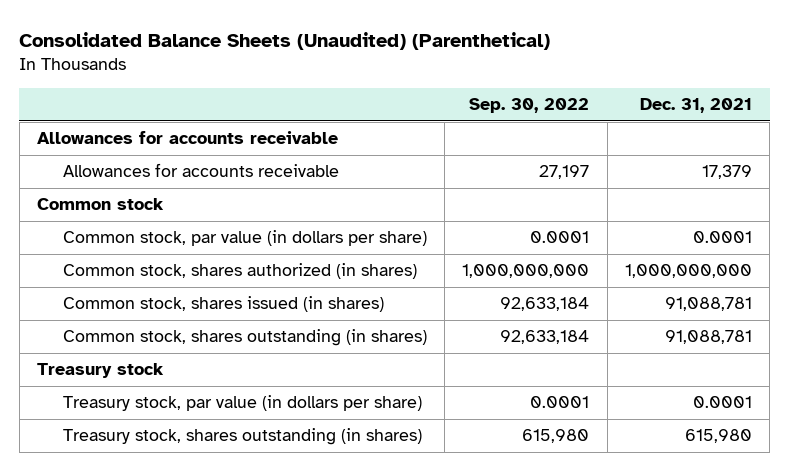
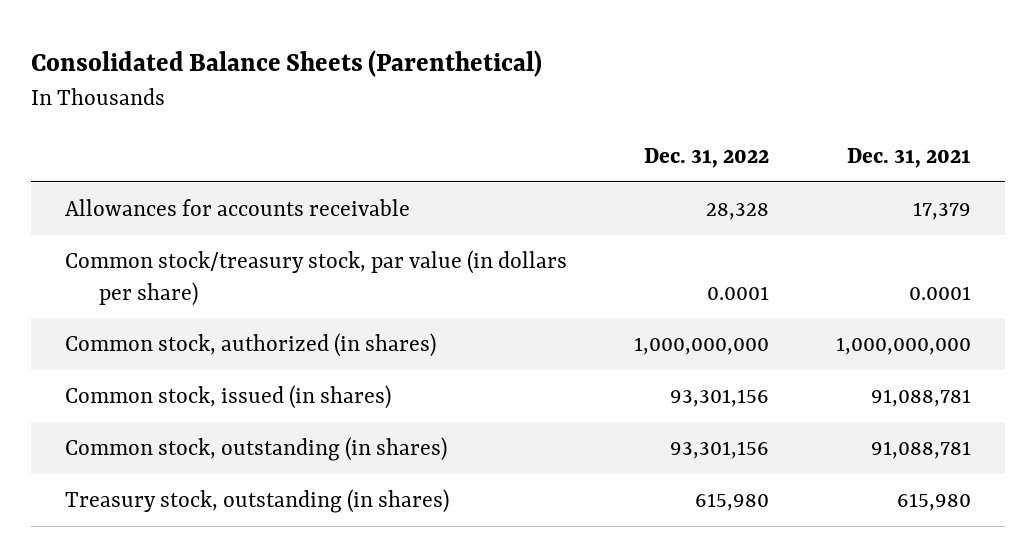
[19,31,551,50] Consolidated Balance Sheets (Unaudited) (Parenthetical) -> [31,49,543,77] Consolidated Balance Sheets (Parenthetical)
[469,98,590,114] Sep. 30, 2022 -> none
none -> [644,147,770,168] Dec. 31, 2022
[37,131,339,145] Allowances for accounts receivable -> none
[37,198,165,211] Common stock -> none
[37,363,165,379] Treasury stock -> none
[62,395,422,412] Treasury stock, par value (in dollars per share) -> none
[62,230,427,247] Common stock, par value (in dollars per share) -> [65,250,568,306] Common stock/treasury stock, par value (in dollars per share)
[62,263,417,280] Common stock, shares authorized (in shares) -> [65,333,437,358] Common stock, authorized (in shares)
[62,296,384,313] Common stock, shares issued (in shares) -> [65,385,392,410] Common stock, issued (in shares)
[62,329,427,347] Common stock, shares outstanding (in shares) -> [65,437,448,462] Common stock, outstanding (in shares)
[62,428,422,446] Treasury stock, shares outstanding (in shares) -> [65,489,450,514] Treasury stock, outstanding (in shares)

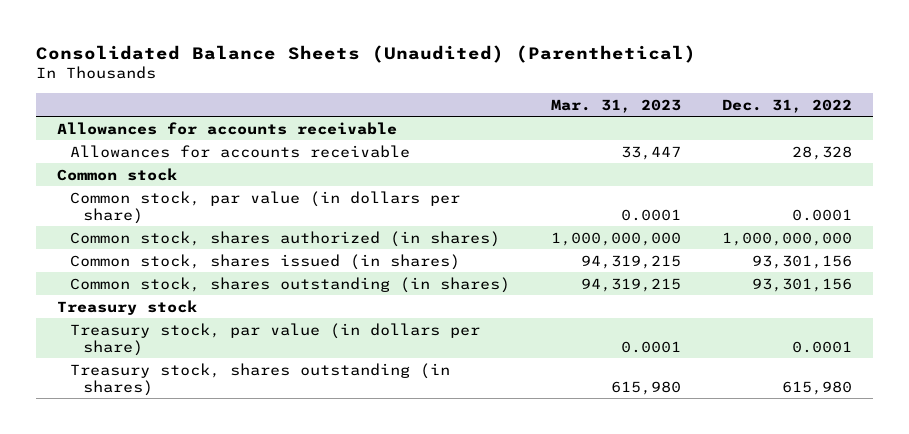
[31,49,543,77] Consolidated Balance Sheets (Parenthetical) -> [36,44,697,63] Consolidated Balance Sheets (Unaudited) (Parenthetical)
[847,147,972,168] Dec. 31, 2021 -> none
none -> [551,98,682,113] Mar. 31, 2023
none -> [56,121,397,135] Allowances for accounts receivable
none -> [56,167,177,181] Common stock
[65,250,568,306] Common stock/treasury stock, par value (in dollars per share) -> [70,190,461,224] Common stock, par value (in dollars per share)
[65,333,437,358] Common stock, authorized (in shares) -> [70,230,501,247] Common stock, shares authorized (in shares)
[65,385,392,410] Common stock, issued (in shares) -> [70,253,461,270] Common stock, shares issued (in shares)
[65,437,448,462] Common stock, outstanding (in shares) -> [70,276,511,293] Common stock, shares outstanding (in shares)
none -> [56,299,197,315] Treasury stock
none -> [70,322,481,356] Treasury stock, par value (in dollars per share)
[65,489,450,514] Treasury stock, outstanding (in shares) -> [70,362,451,396] Treasury stock, shares outstanding (in shares)

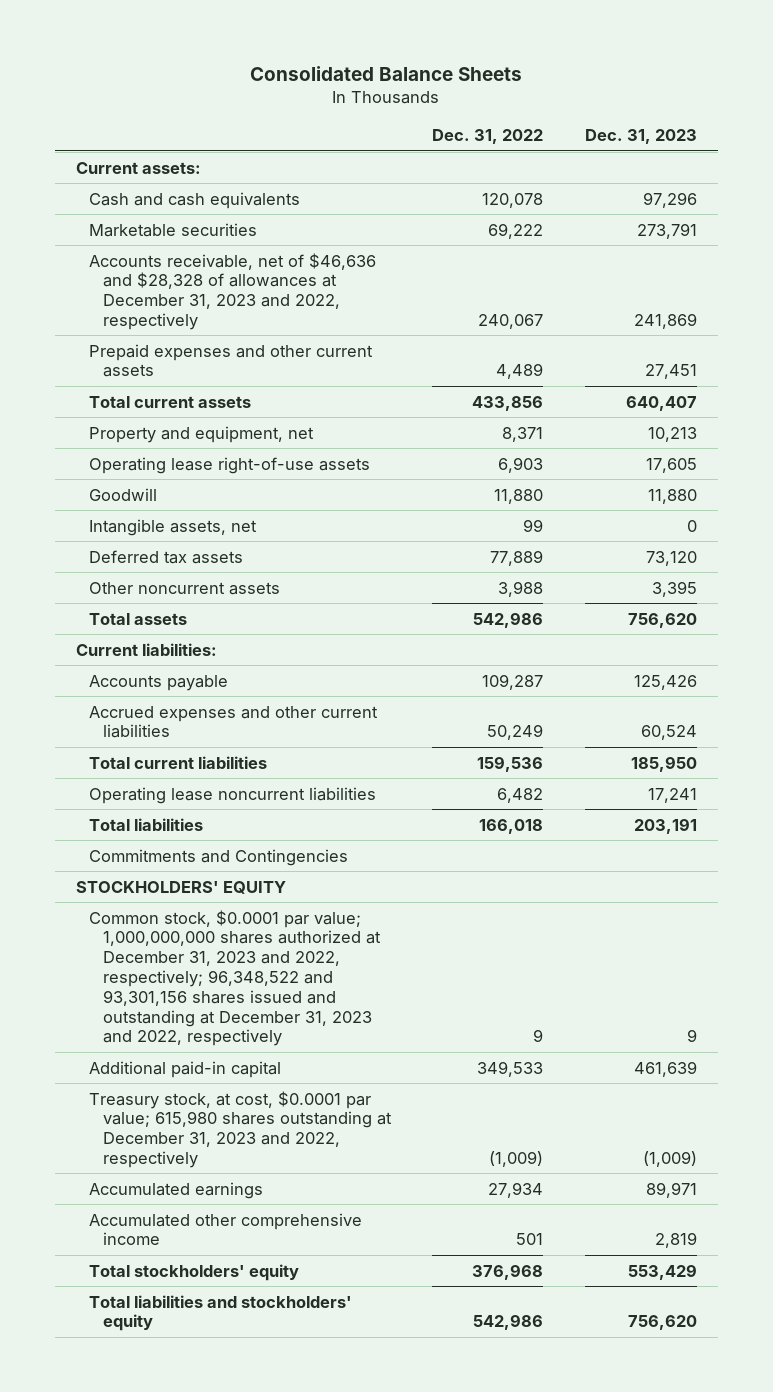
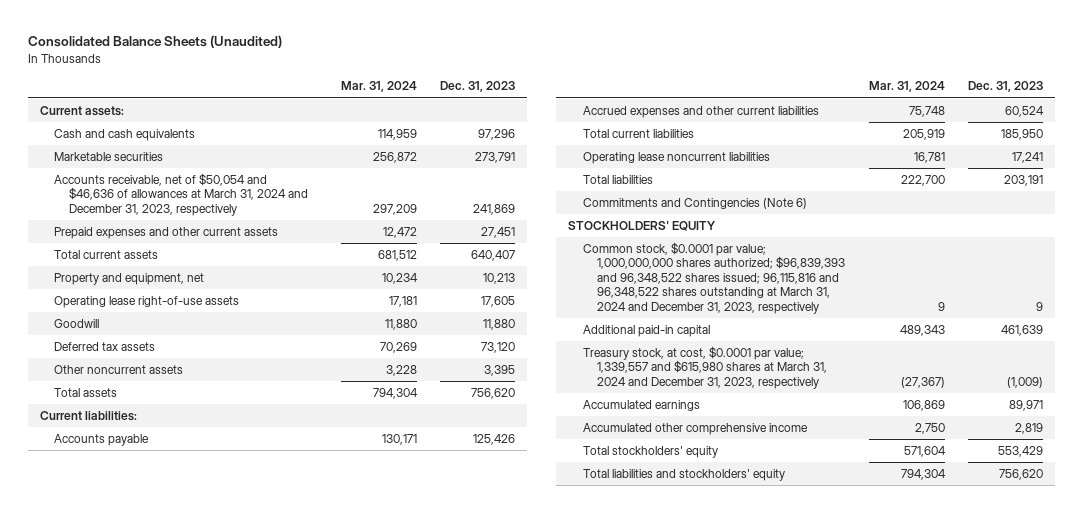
[250,65,523,81] Consolidated Balance Sheets -> [28,35,283,49] Consolidated Balance Sheets (Unaudited)
[432,129,544,145] Dec. 31, 2022 -> none
none -> [340,81,417,93] Mar. 31, 2024
[89,252,377,331] Accounts receivable, net of $46,636 and $28,328 of allowances at December 31, 2023 and 2022, respectively -> [54,172,309,216] Accounts receivable, net of $50,054 and $46,636 of allowances at March 31, 2024 and December 31, 2023, respectively
[89,518,258,536] Intangible assets, net -> none
[89,848,349,866] Commitments and Contingencies -> [582,197,807,209] Commitments and Contingencies (Note 6)
[89,909,381,1047] Common stock, $0.0001 par value; 1,000,000,000 shares authorized at December 31, 2023 and 2022, respectively; 96,348,522 and 93,301,156 shares issued and outstanding at December 31, 2023 and 2022, respectively -> [582,241,846,314] Common stock, $0.0001 par value; 1,000,000,000 shares authorized; $96,839,393 and 96,348,522 shares issued; 96,115,816 and 96,348,522 shares outstanding at March 31, 2024 and December 31, 2023, respectively
[89,1090,392,1169] Treasury stock, at cost, $0.0001 par value; 615,980 shares outstanding at December 31, 2023 and 2022, respectively -> [582,345,828,389] Treasury stock, at cost, $0.0001 par value; 1,339,557 and $615,980 shares at March 31, 2024 and December 31, 2023, respectively

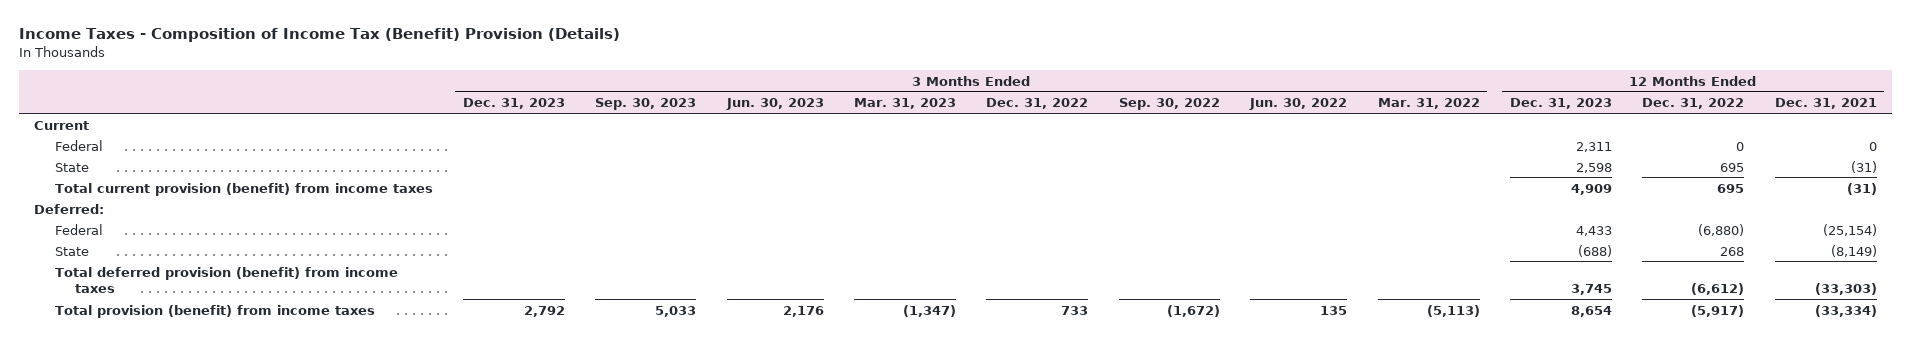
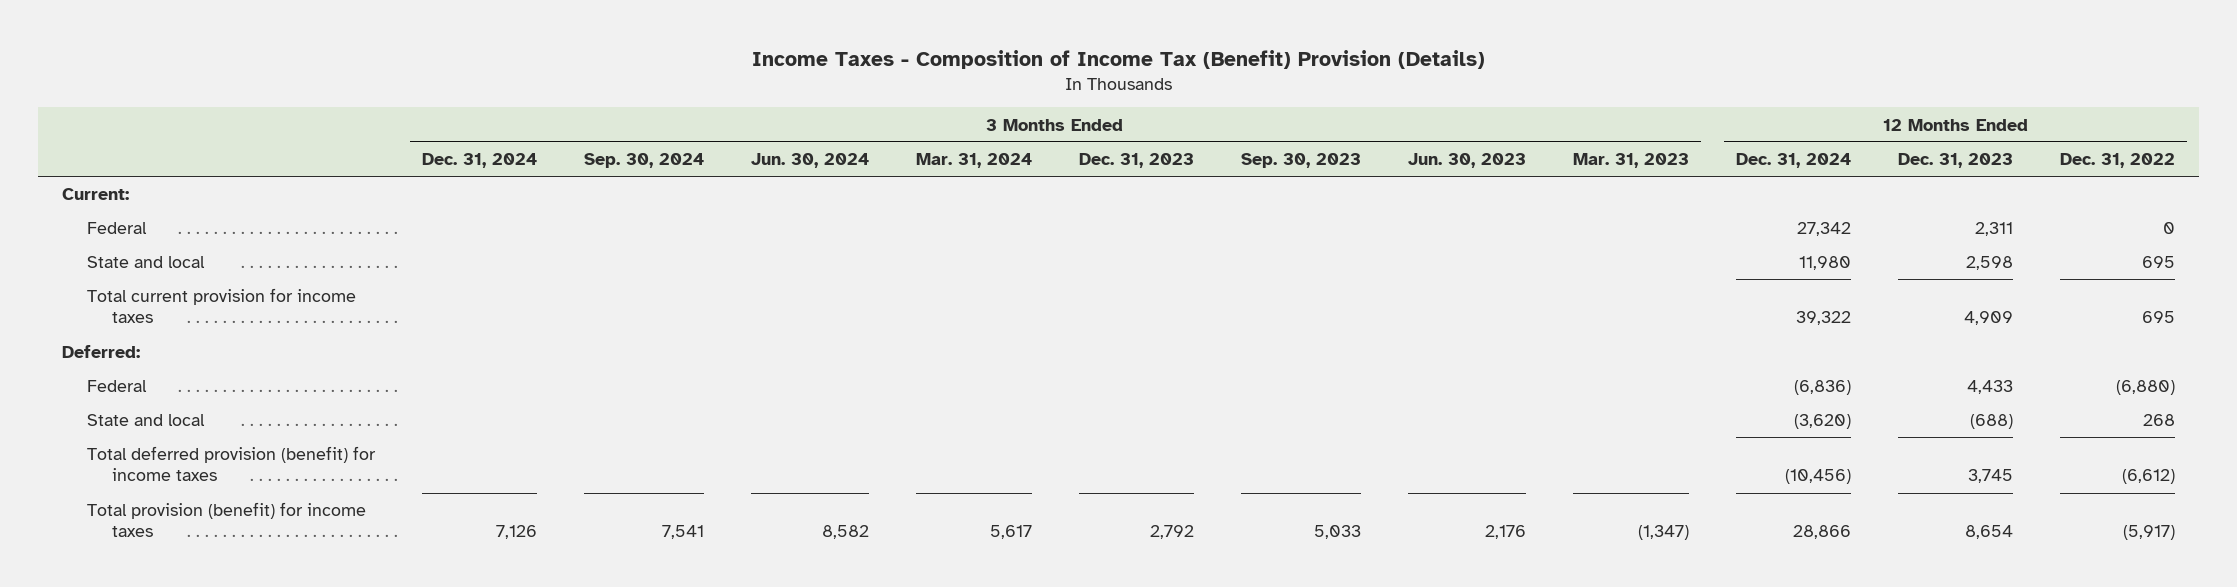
[986,98,1089,110] Dec. 31, 2022 -> none
[1118,98,1220,111] Sep. 30, 2022 -> none
[1249,98,1348,111] Jun. 30, 2022 -> none
[1377,98,1480,110] Mar. 31, 2022 -> none
[1774,98,1877,110] Dec. 31, 2021 -> none
none -> [421,152,537,168] Dec. 31, 2024
none -> [583,152,704,168] Sep. 30, 2024
none -> [750,152,869,168] Jun. 30, 2024
none -> [915,152,1032,168] Mar. 31, 2024
none -> [1736,152,1852,168] Dec. 31, 2024
[34,120,90,130] Current -> [61,188,129,201] Current:
[54,162,89,172] State -> [86,256,205,269] State and local
[54,182,433,196] Total current provision (benefit) from income taxes -> [86,288,356,324] Total current provision for income taxes
[54,246,89,256] State -> [86,414,205,427] State and local
[54,266,398,293] Total deferred provision (benefit) from income taxes -> [86,446,376,482] Total deferred provision (benefit) for income taxes
[54,304,375,318] Total provision (benefit) from income taxes -> [86,502,366,538] Total provision (benefit) for income taxes

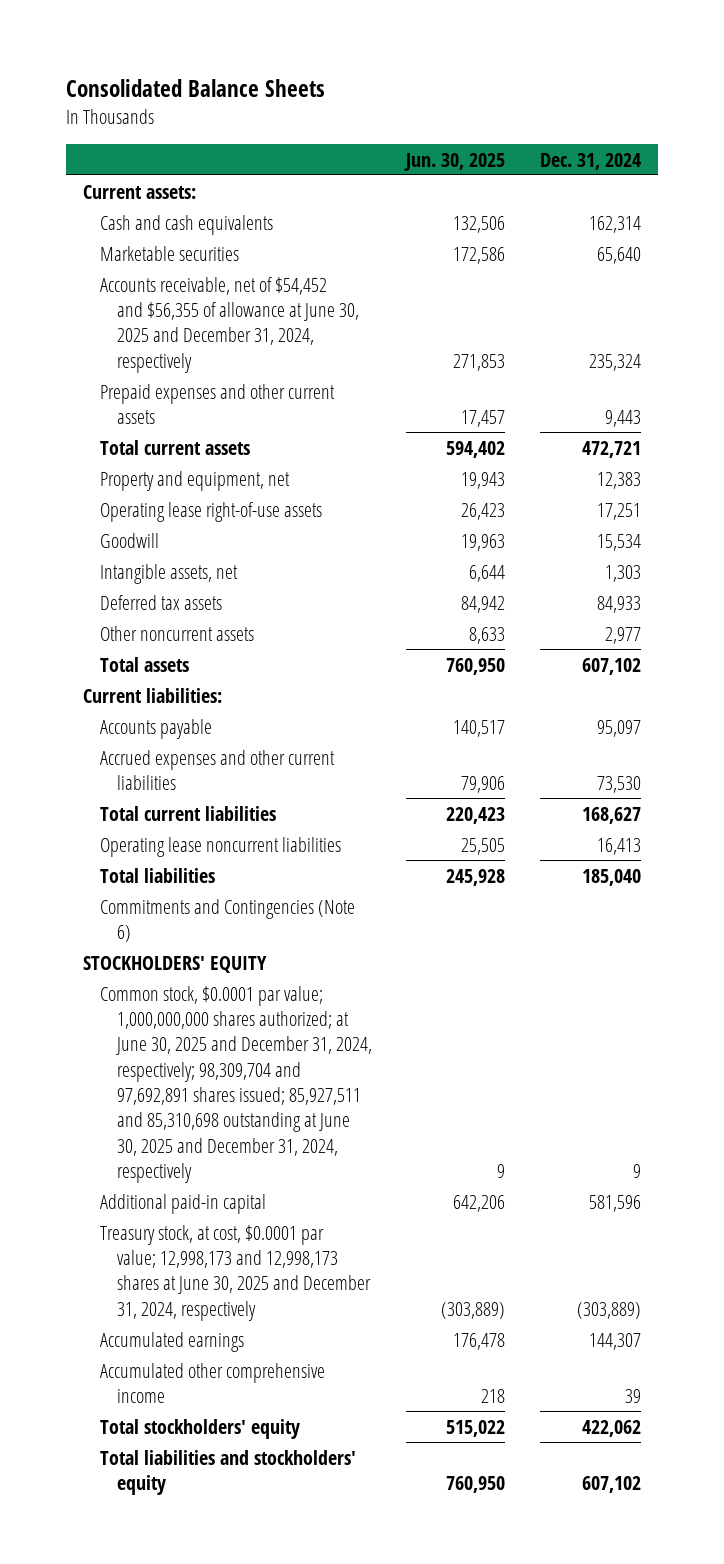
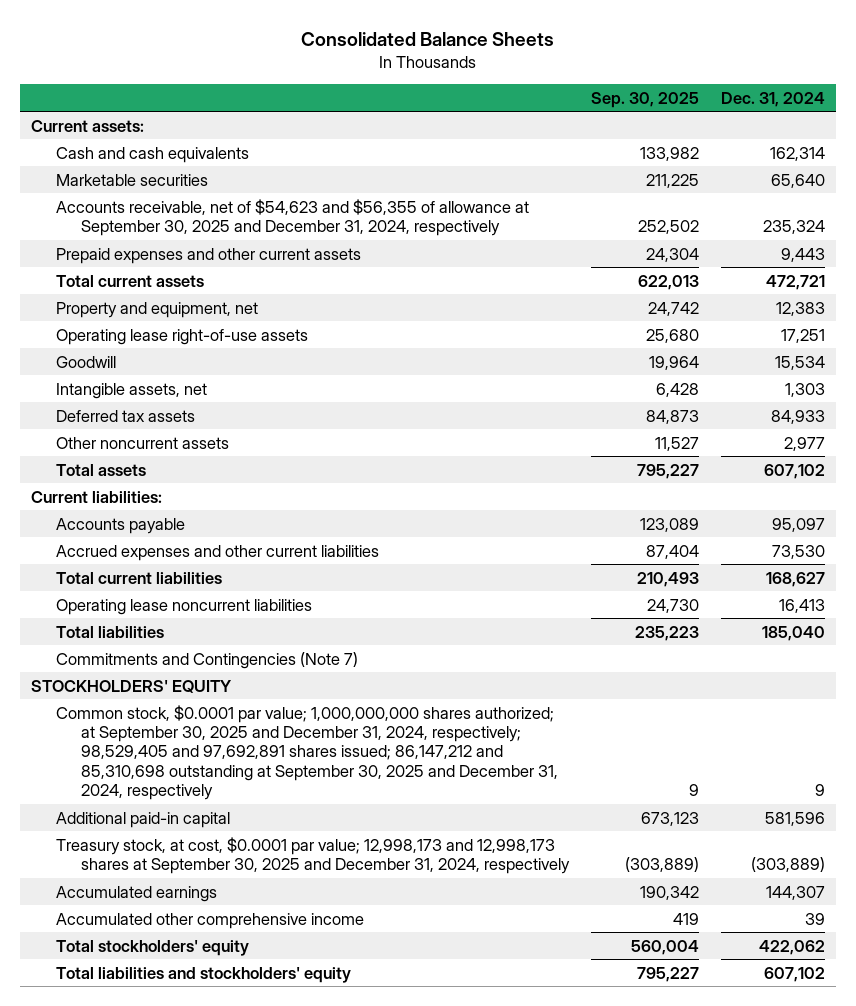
[404,152,506,171] Jun. 30, 2025 -> none
none -> [591,91,700,108] Sep. 30, 2025
[99,276,359,373] Accounts receivable, net of $54,452 and $56,355 of allowance at June 30, 2025 and December 31, 2024, respectively -> [56,198,530,237] Accounts receivable, net of $54,623 and $56,355 of allowance at September 30, 2025 and December 31, 2024, respectively
[99,898,355,942] Commitments and Contingencies (Note 6) -> [56,651,359,669] Commitments and Contingencies (Note 7)
[99,985,372,1184] Common stock, $0.0001 par value; 1,000,000,000 shares authorized; at June 30, 2025 and December 31, 2024, respectively; 98,309,704 and 97,692,891 shares issued; 85,927,511 and 85,310,698 outstanding at June 30, 2025 and December 31, 2024, respectively -> [56,704,559,801] Common stock, $0.0001 par value; 1,000,000,000 shares authorized; at September 30, 2025 and December 31, 2024, respectively; 98,529,405 and 97,692,891 shares issued; 86,147,212 and 85,310,698 outstanding at September 30, 2025 and December 31, 2024, respectively
[99,1224,371,1321] Treasury stock, at cost, $0.0001 par value; 12,998,173 and 12,998,173 shares at June 30, 2025 and December 31, 2024, respectively -> [56,836,571,875] Treasury stock, at cost, $0.0001 par value; 12,998,173 and 12,998,173 shares at September 30, 2025 and December 31, 2024, respectively

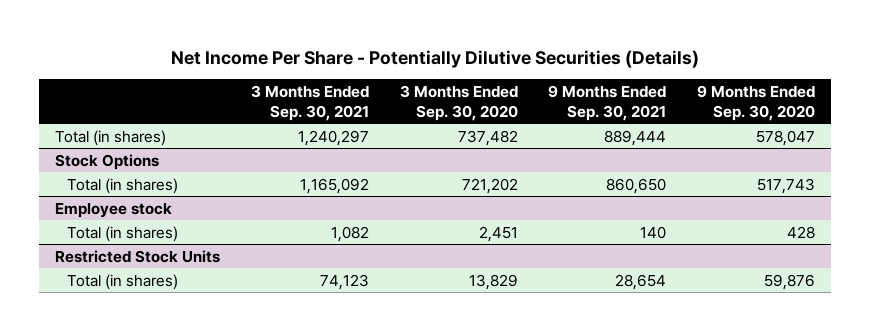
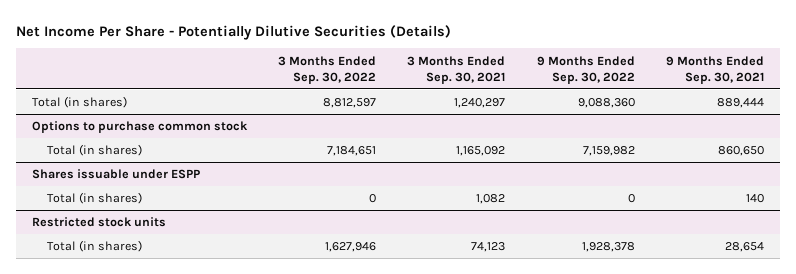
[399,85,518,121] 3 Months Ended Sep. 30, 2020 -> none
[697,85,816,121] 9 Months Ended Sep. 30, 2020 -> none
none -> [277,55,376,84] 3 Months Ended Sep. 30, 2022
none -> [536,55,635,84] 9 Months Ended Sep. 30, 2022
[54,153,159,170] Stock Options -> [31,121,248,134] Options to purchase common stock
[54,202,172,218] Employee stock -> [31,169,200,180] Shares issuable under ESPP
[54,249,220,263] Restricted Stock Units -> [31,217,166,228] Restricted stock units

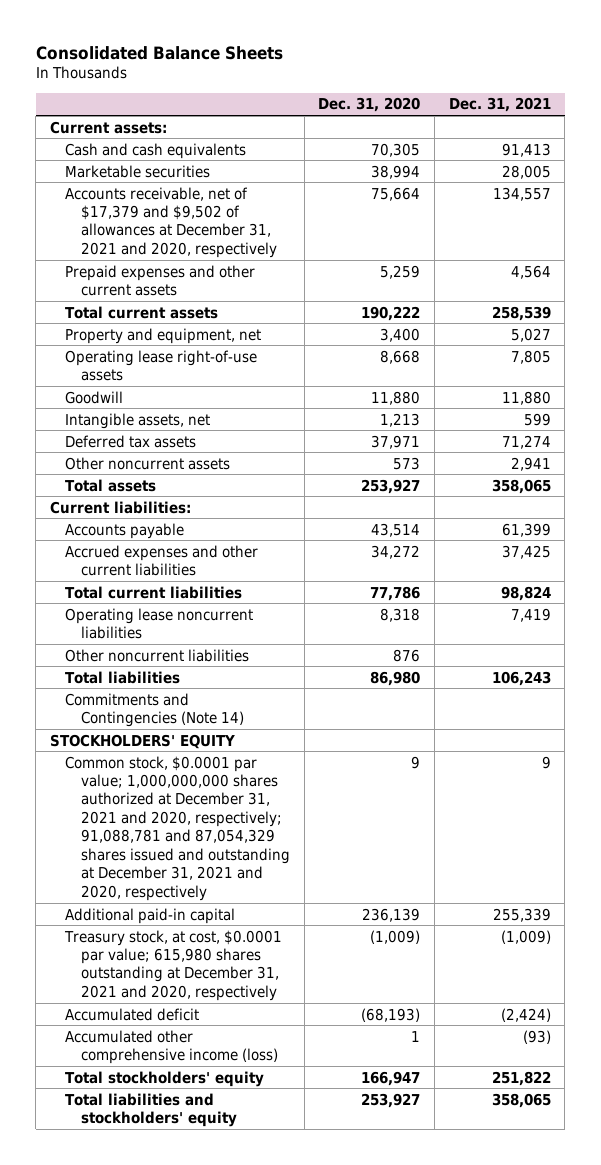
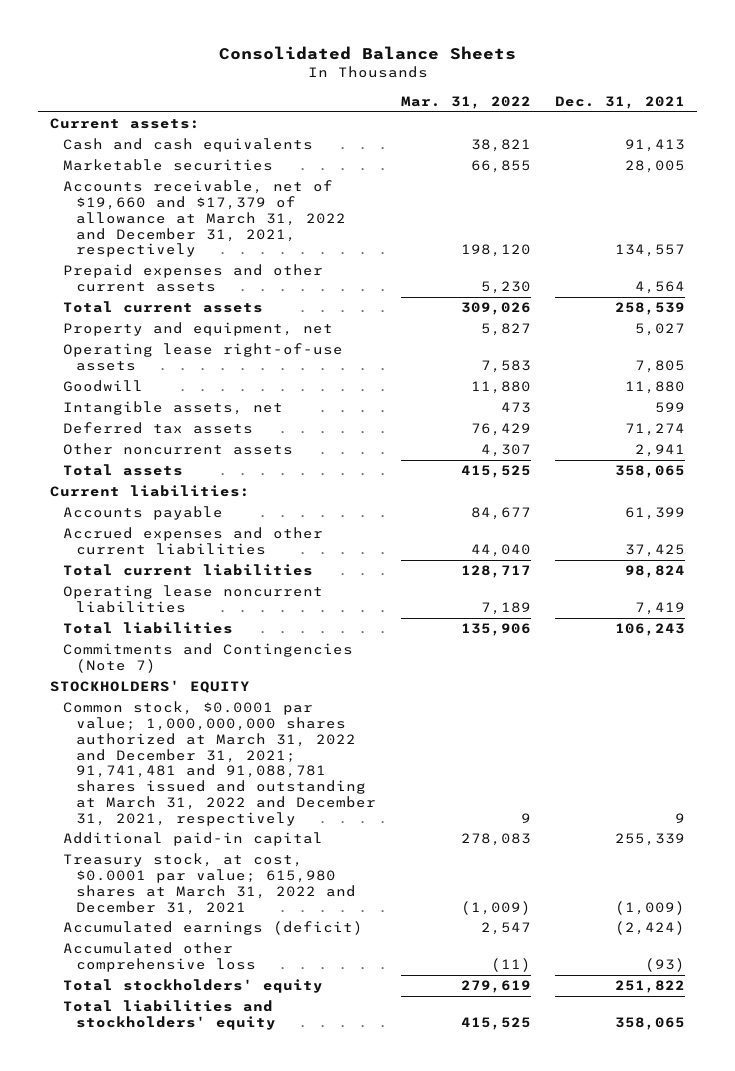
[318,97,421,113] Dec. 31, 2020 -> none
none -> [400,96,531,110] Mar. 31, 2022
[65,186,277,258] Accounts receivable, net of $17,379 and $9,502 of allowances at December 31, 2021 and 2020, respectively -> [63,180,347,258] Accounts receivable, net of $19,660 and $17,379 of allowance at March 31, 2022 and December 31, 2021, respectively
[65,648,250,662] Other noncurrent liabilities -> none
[65,692,244,727] Commitments and Contingencies (Note 14) -> [63,643,354,673] Commitments and Contingencies (Note 7)
[65,755,290,901] Common stock, $0.0001 par value; 1,000,000,000 shares authorized at December 31, 2021 and 2020, respectively; 91,088,781 and 87,054,329 shares issued and outstanding at December 31, 2021 and 2020, respectively -> [63,701,377,826] Common stock, $0.0001 par value; 1,000,000,000 shares authorized at March 31, 2022 and December 31, 2021; 91,741,481 and 91,088,781 shares issued and outstanding at March 31, 2022 and December 31, 2021, respectively
[64,929,283,1001] Treasury stock, at cost, $0.0001 par value; 615,980 shares outstanding at December 31, 2021 and 2020, respectively -> [63,853,357,915] Treasury stock, at cost, $0.0001 par value; 615,980 shares at March 31, 2022 and December 31, 2021
[65,1007,200,1021] Accumulated deficit -> [63,921,364,936] Accumulated earnings (deficit)
[65,1029,278,1064] Accumulated other comprehensive income (loss) -> [63,942,257,972] Accumulated other comprehensive loss

